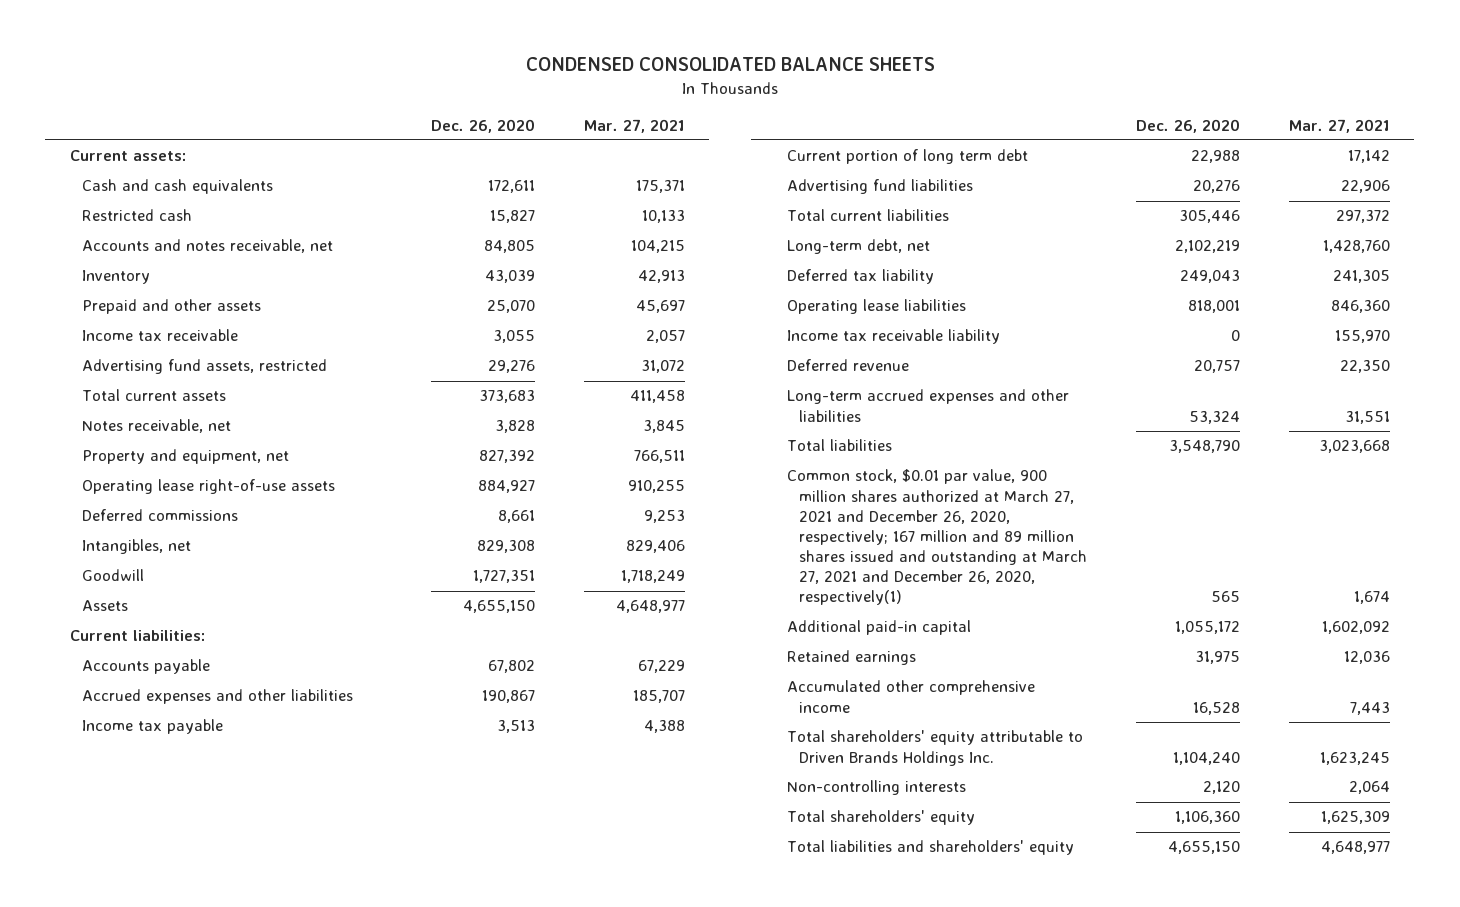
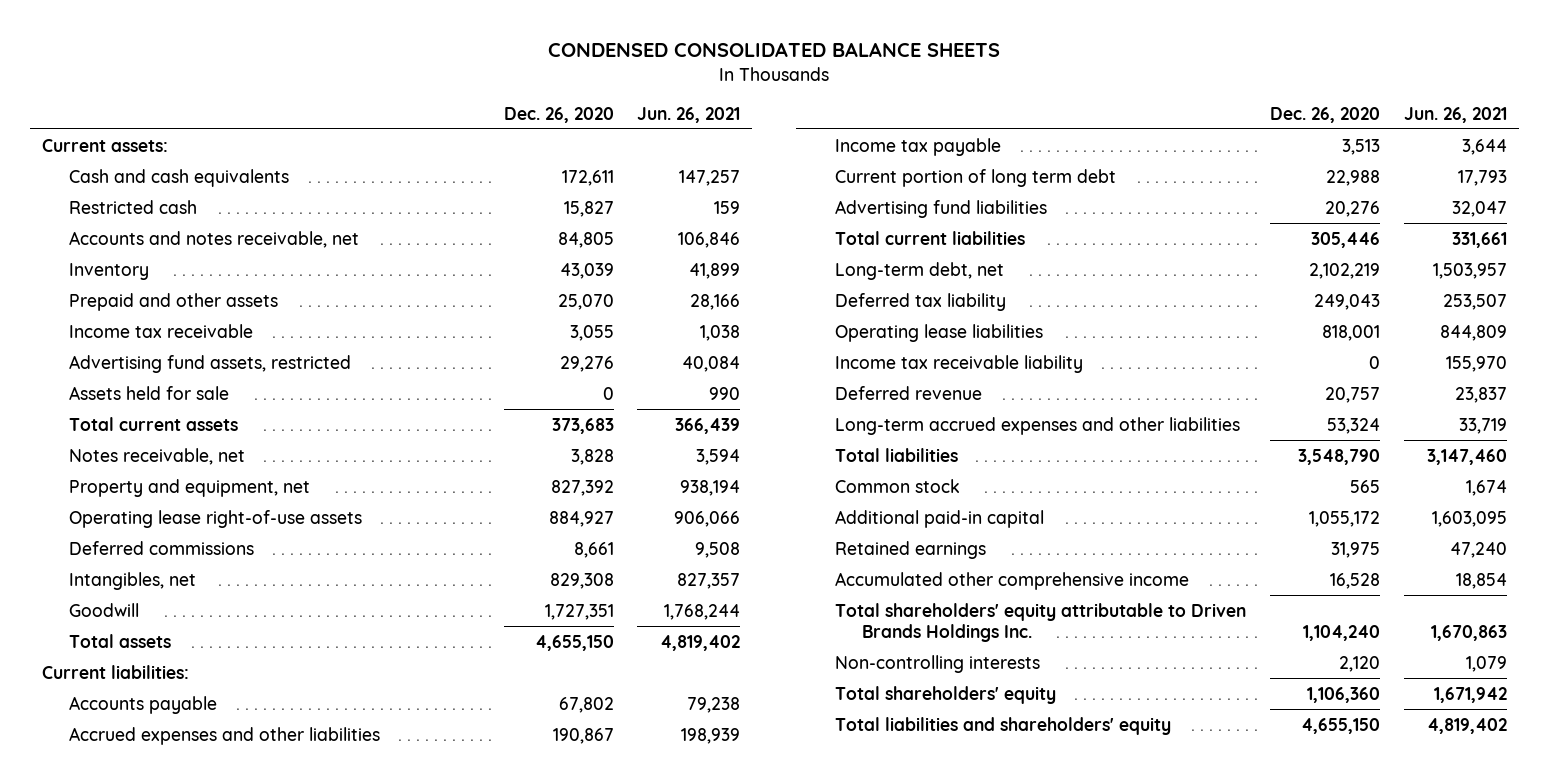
[583,118,685,133] Mar. 27, 2021 -> none
none -> [637,106,741,123] Jun. 26, 2021
none -> [68,385,229,400] Assets held for sale
[81,600,128,612] Assets -> [68,633,171,648] Total assets
[787,469,1088,606] Common stock, $0.01 par value, 900 million shares authorized at March 27, 2021 and December 26, 2020, respectively; 167 million and 89 million shares issued and outstanding at March 27, 2021 and December 26, 2020, respectively(1) -> [834,478,960,493] Common stock

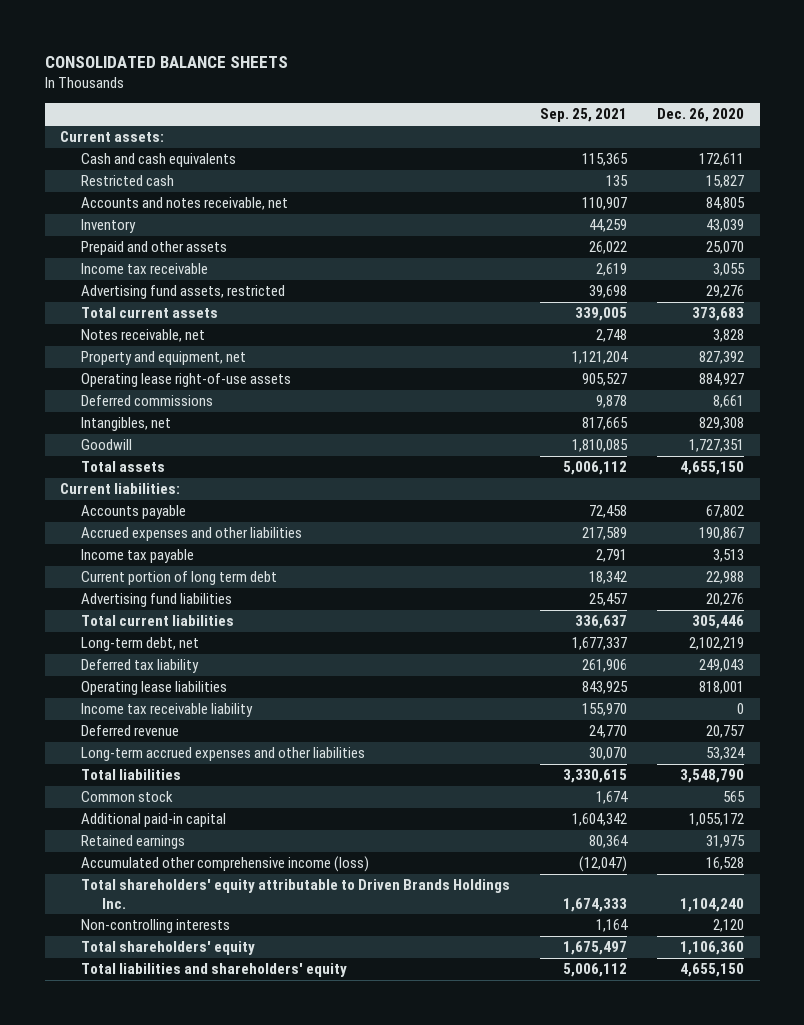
[548,41,1001,57] CONDENSED CONSOLIDATED BALANCE SHEETS -> [44,55,288,68] CONSOLIDATED BALANCE SHEETS
[637,106,741,123] Jun. 26, 2021 -> none
none -> [540,108,628,123] Sep. 25, 2021
[68,385,229,400] Assets held for sale -> none
[834,571,1189,590] Accumulated other comprehensive income -> [80,856,369,873] Accumulated other comprehensive income (loss)

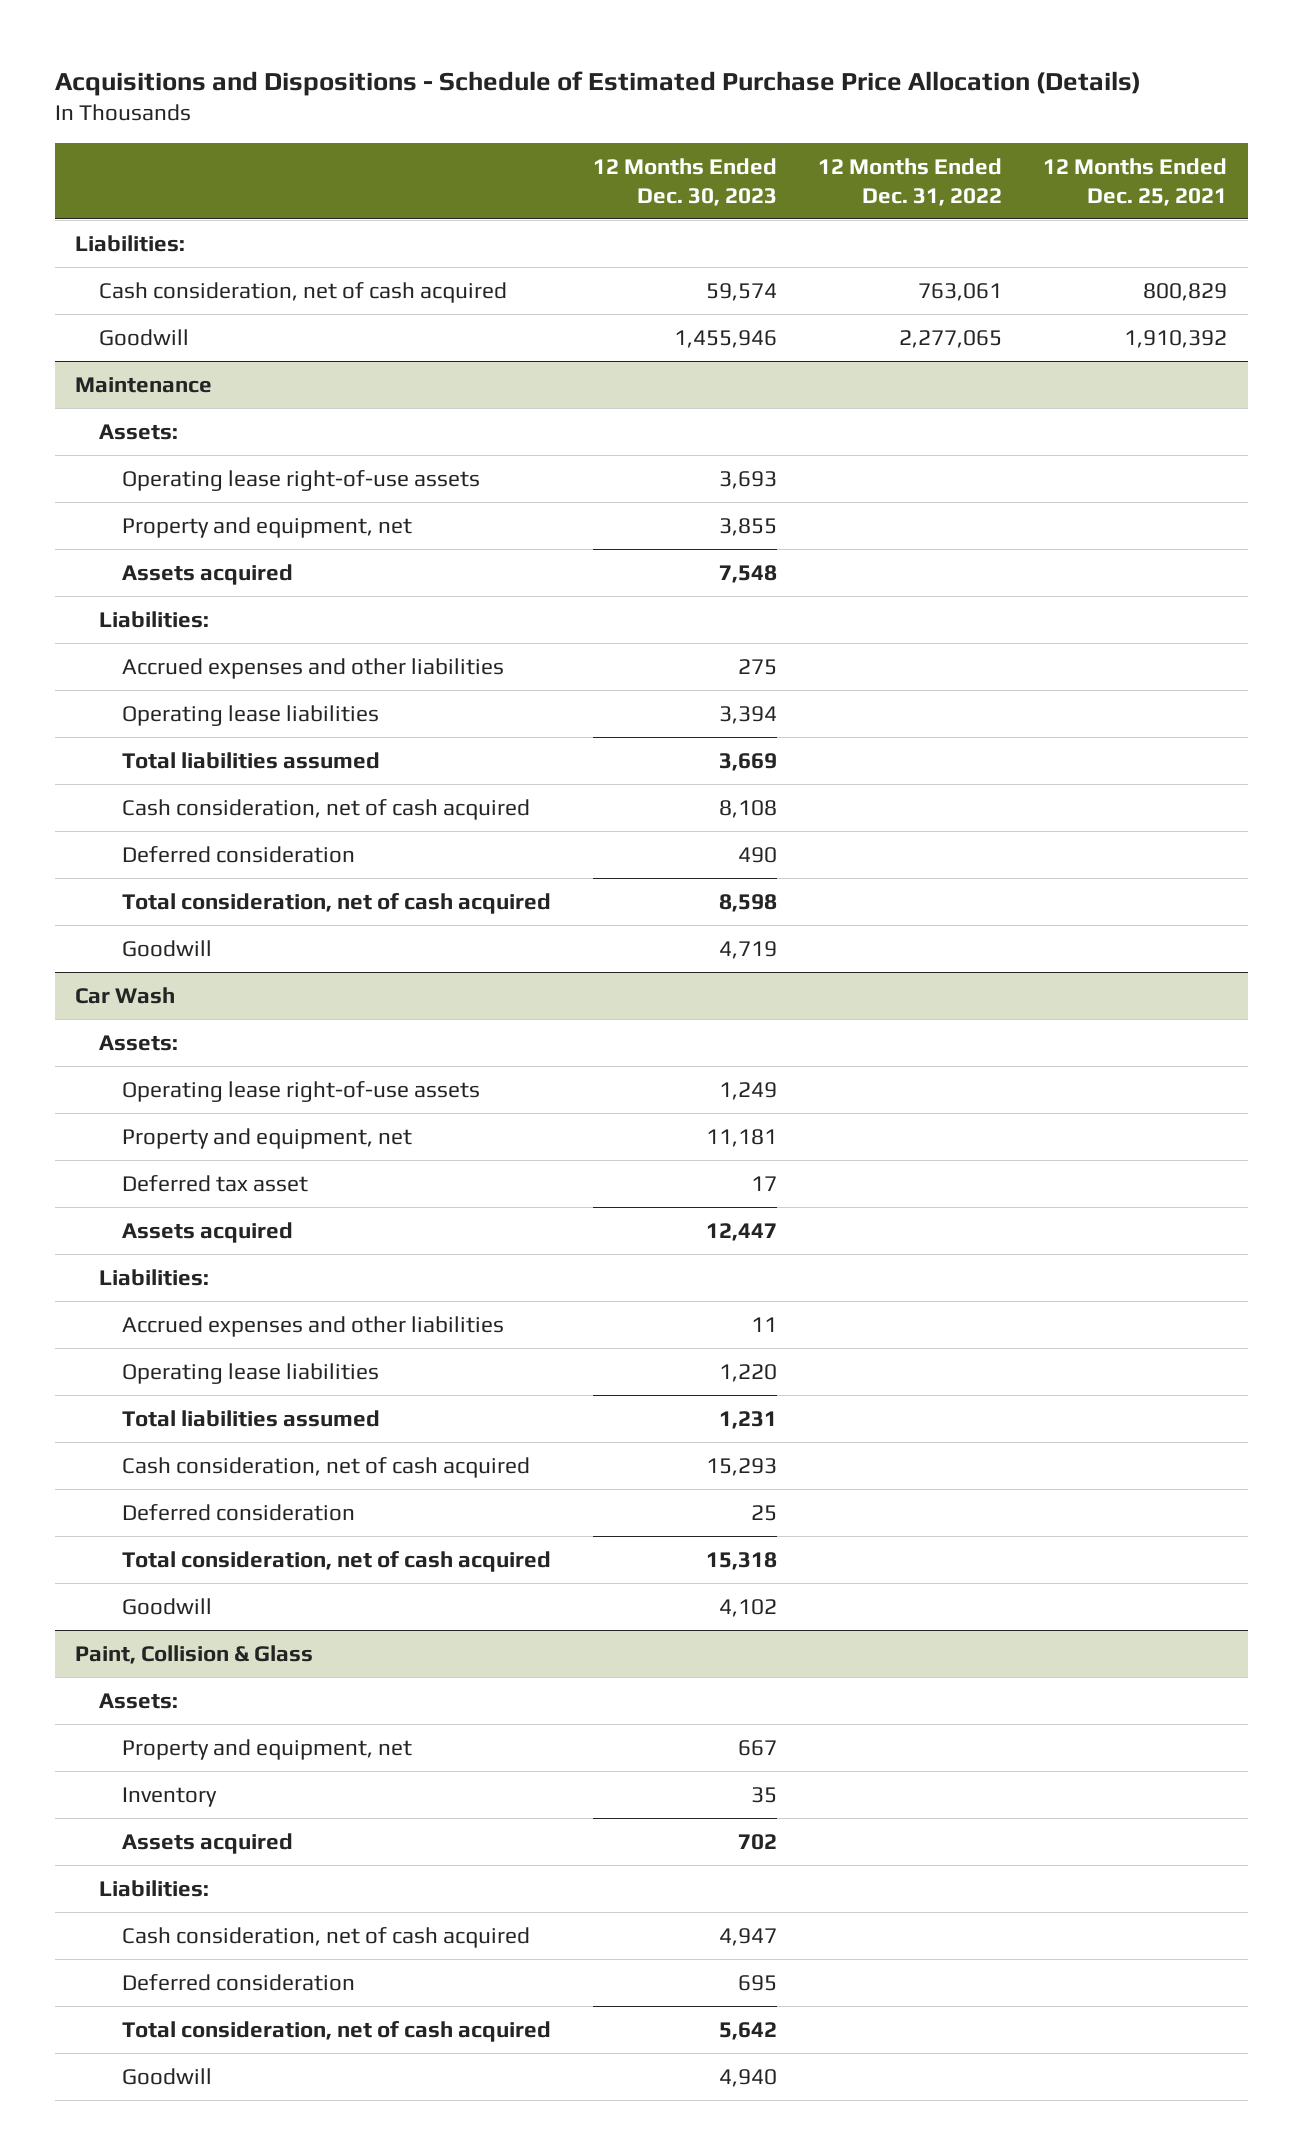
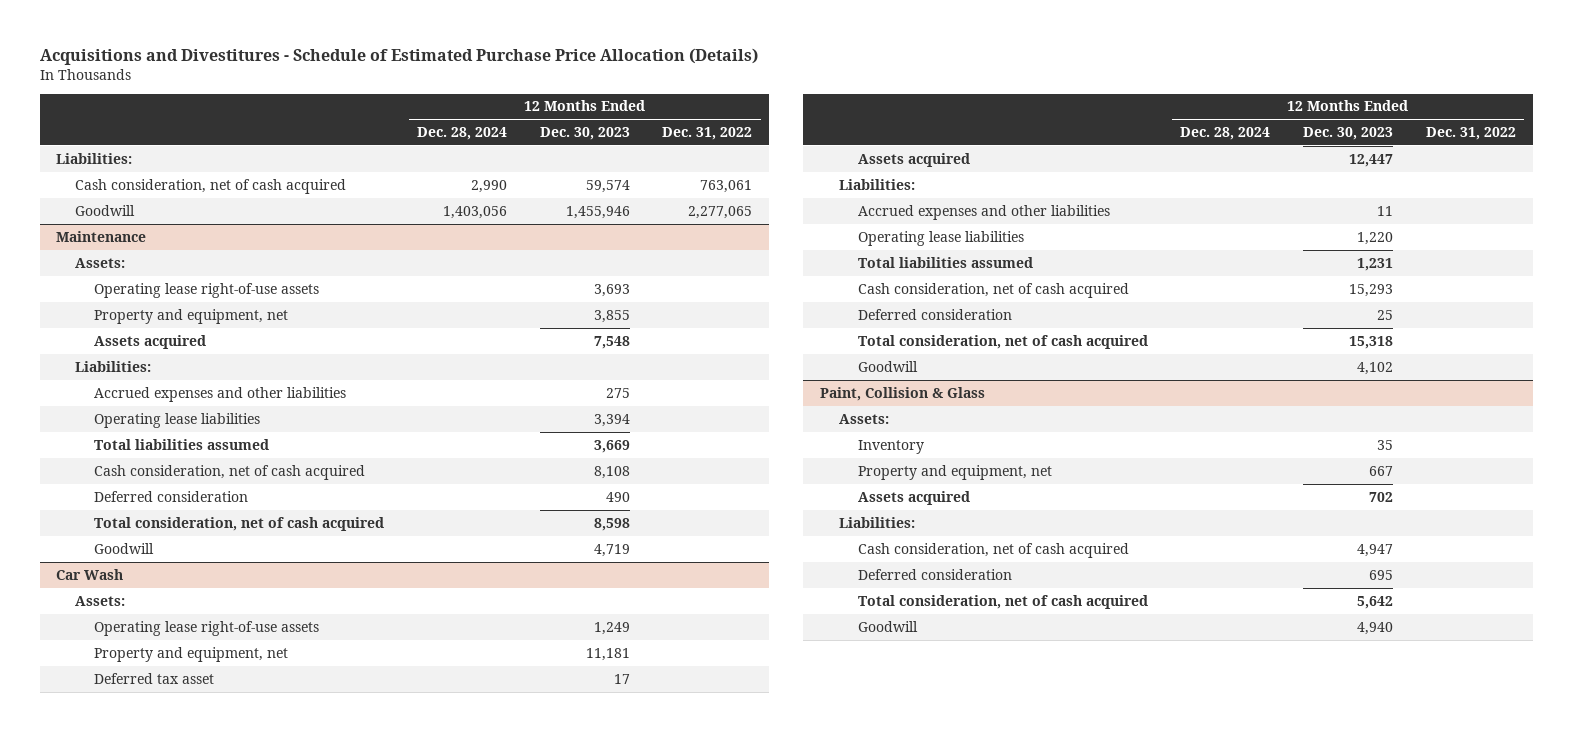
[54,70,1141,96] Acquisitions and Dispositions - Schedule of Estimated Purchase Price Allocation (Details) -> [39,48,758,66] Acquisitions and Divestitures - Schedule of Estimated Purchase Price Allocation (Details)
[1043,157,1228,206] 12 Months Ended Dec. 25, 2021 -> none
none -> [416,126,507,140] Dec. 28, 2024
[122,1738,413,1760] Property and equipment, net -> [857,464,1052,480] Property and equipment, net

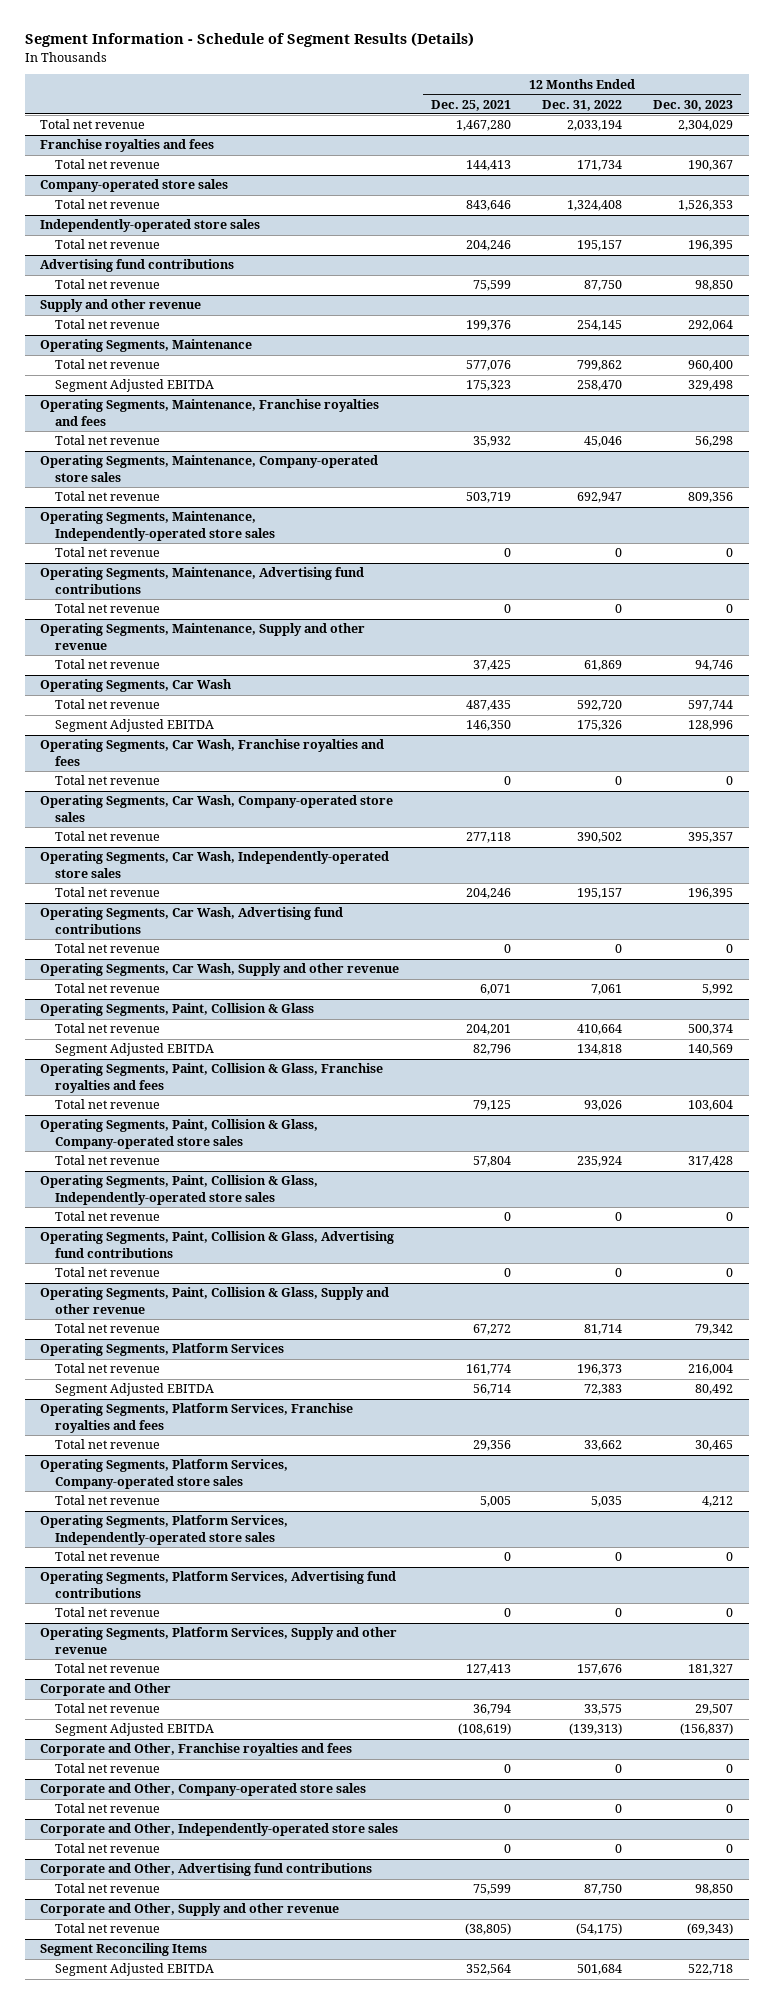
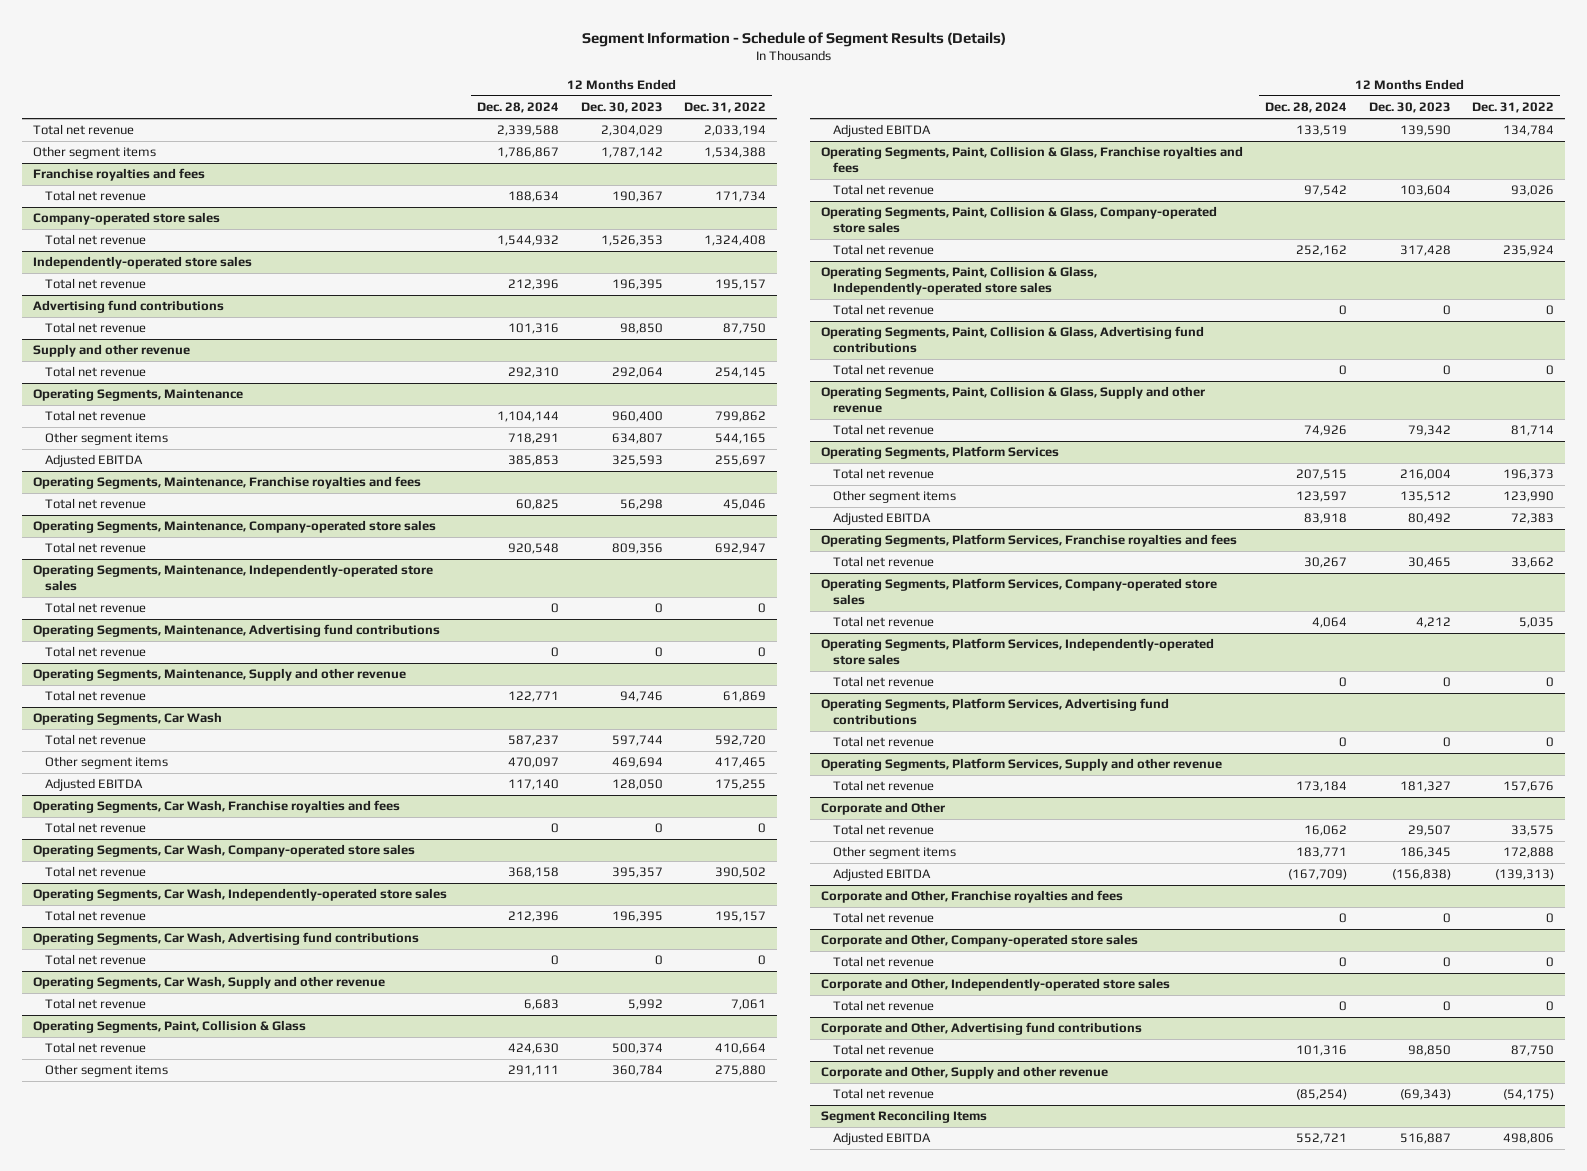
[430,99,511,111] Dec. 25, 2021 -> none
none -> [476,102,559,114] Dec. 28, 2024
none -> [33,146,157,160] Other segment items
none -> [45,432,169,446] Other segment items
[55,379,215,393] Segment Adjusted EBITDA -> [45,454,144,468] Adjusted EBITDA
[577,380,623,392] 258,470 -> [715,455,767,467] 255,697
[688,380,734,392] 329,498 -> [611,455,663,467] 325,593
none -> [45,756,169,770] Other segment items
[55,719,215,733] Segment Adjusted EBITDA -> [45,778,144,792] Adjusted EBITDA
[577,720,623,732] 175,326 -> [715,779,767,791] 175,255
[688,720,734,732] 128,996 -> [611,779,663,791] 128,050
none -> [45,1064,169,1078] Other segment items
[55,1043,215,1057] Segment Adjusted EBITDA -> [832,124,931,138] Adjusted EBITDA
[577,1044,623,1056] 134,818 -> [1503,125,1555,137] 134,784
[688,1044,734,1056] 140,569 -> [1399,125,1451,137] 139,590
none -> [832,490,956,504] Other segment items
[55,1383,215,1397] Segment Adjusted EBITDA -> [832,512,931,526] Adjusted EBITDA
none -> [832,846,956,860] Other segment items
[55,1723,215,1737] Segment Adjusted EBITDA -> [832,868,931,882] Adjusted EBITDA
[680,1723,734,1736] (156,837) -> [1391,869,1451,881] (156,838)
[55,1963,215,1977] Segment Adjusted EBITDA -> [832,1132,931,1146] Adjusted EBITDA
[577,1964,623,1976] 501,684 -> [1503,1133,1555,1145] 498,806
[688,1964,734,1976] 522,718 -> [1399,1133,1451,1145] 516,887

